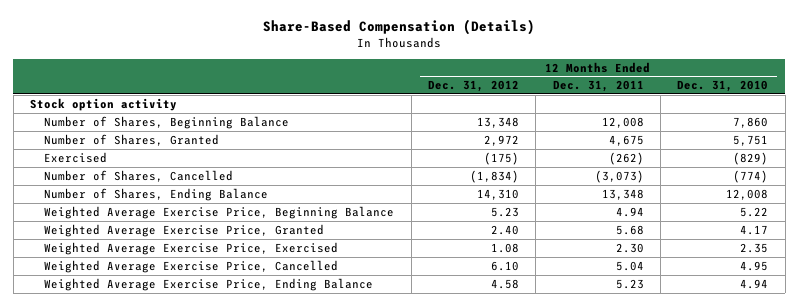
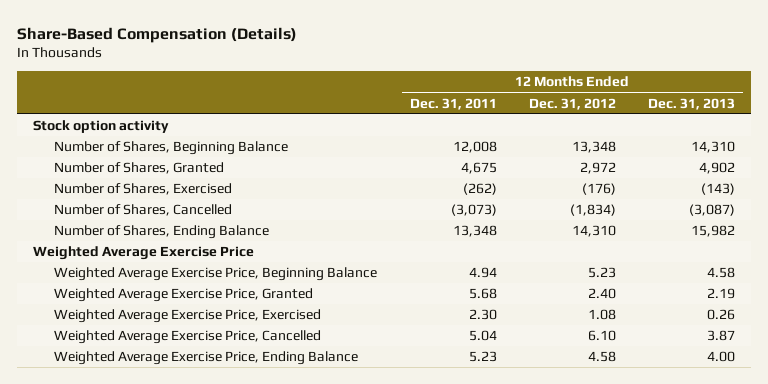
[677,80,769,93] Dec. 31, 2010 -> none
none -> [647,97,735,110] Dec. 31, 2013
[44,151,108,163] Exercised -> [54,183,233,196] Number of Shares, Exercised
[483,151,519,165] (175) -> [581,183,616,196] (176)
none -> [33,246,255,261] Weighted Average Exercise Price

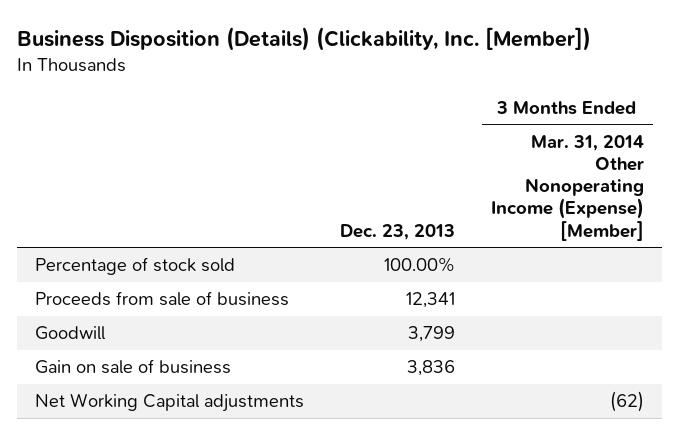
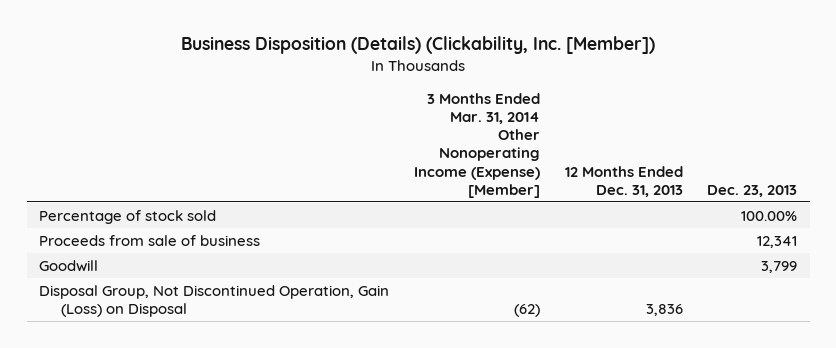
none -> [564,165,683,197] 12 Months Ended Dec. 31, 2013
[34,359,231,375] Gain on sale of business -> none
[34,393,304,413] Net Working Capital adjustments -> none
none -> [39,284,390,317] Disposal Group, Not Discontinued Operation, Gain (Loss) on Disposal

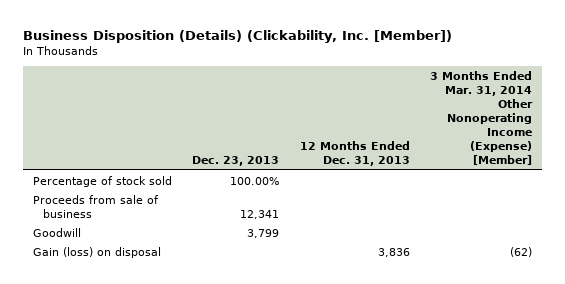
[39,284,390,317] Disposal Group, Not Discontinued Operation, Gain (Loss) on Disposal -> [33,246,162,258] Gain (loss) on disposal

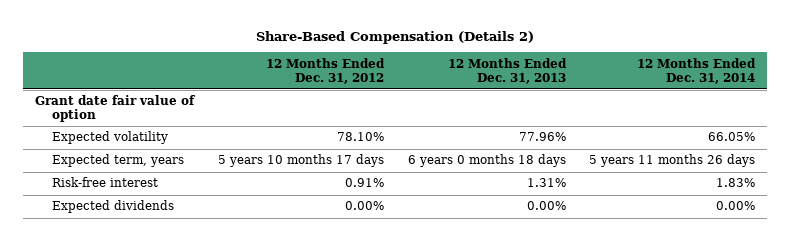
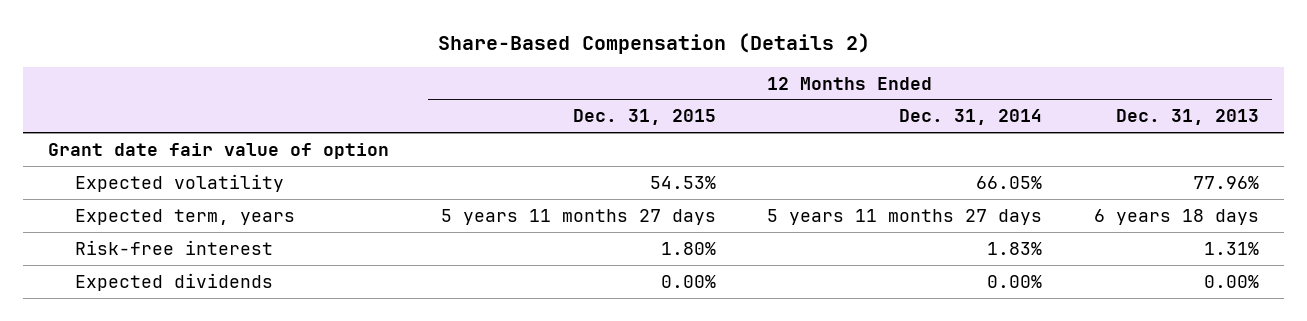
[265,57,385,84] 12 Months Ended Dec. 31, 2012 -> none
none -> [572,109,716,126] Dec. 31, 2015
[407,154,566,168] 6 years 0 months 18 days -> [1093,208,1259,225] 6 years 18 days
[589,154,756,168] 5 years 11 months 26 days -> [767,208,1043,225] 5 years 11 months 27 days

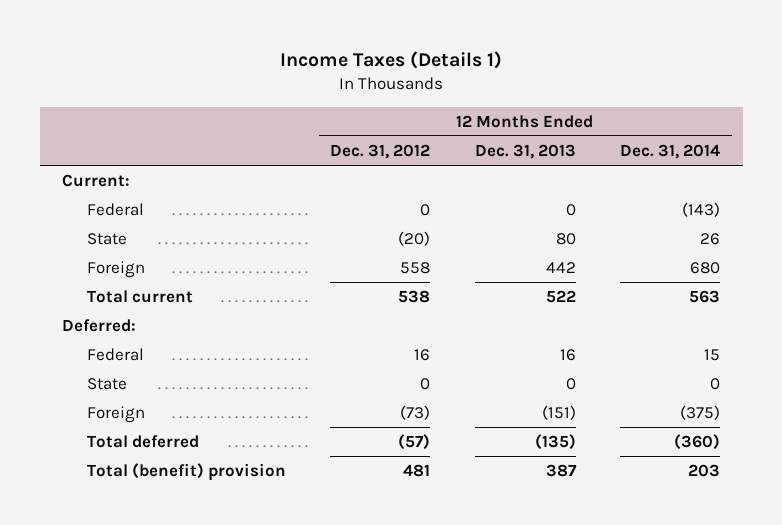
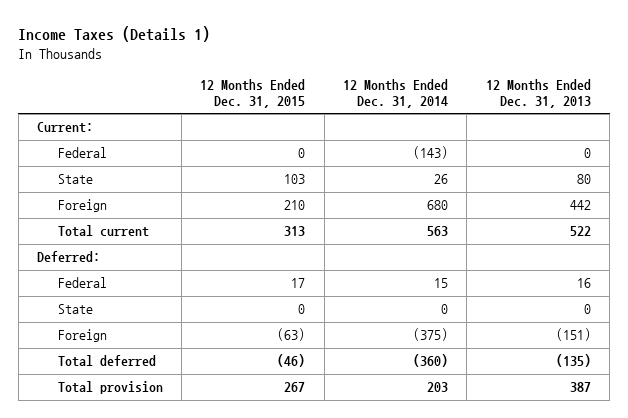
[330,143,431,159] Dec. 31, 2012 -> none
none -> [200,78,306,108] 12 Months Ended Dec. 31, 2015
[86,463,286,482] Total (benefit) provision -> [57,381,163,395] Total provision

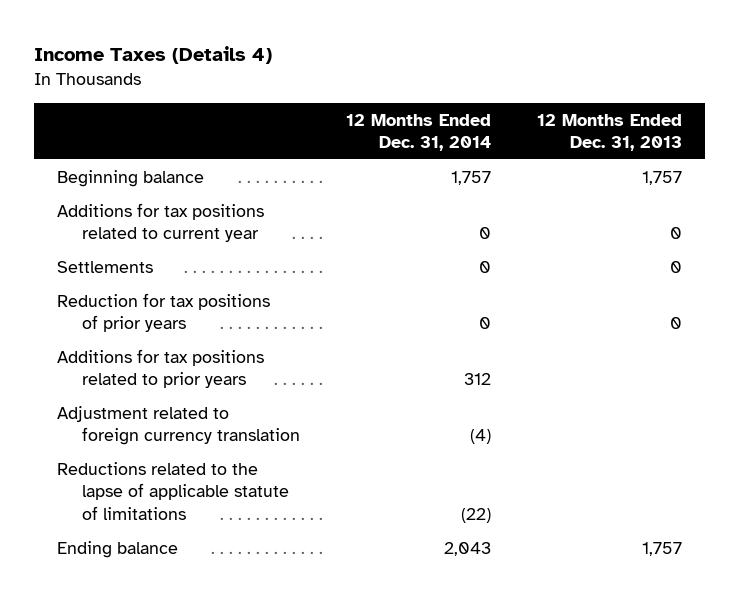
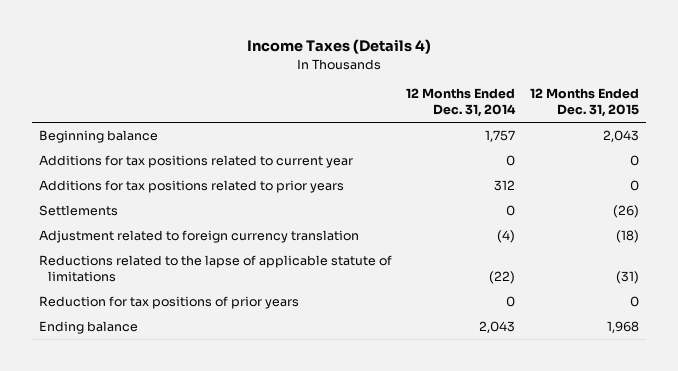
[537,113,683,152] 12 Months Ended Dec. 31, 2013 -> none
none -> [530,88,640,118] 12 Months Ended Dec. 31, 2015
[57,260,154,273] Settlements -> [38,205,118,217] Settlements
[57,292,271,333] Reduction for tax positions of prior years -> [38,296,299,310] Reduction for tax positions of prior years

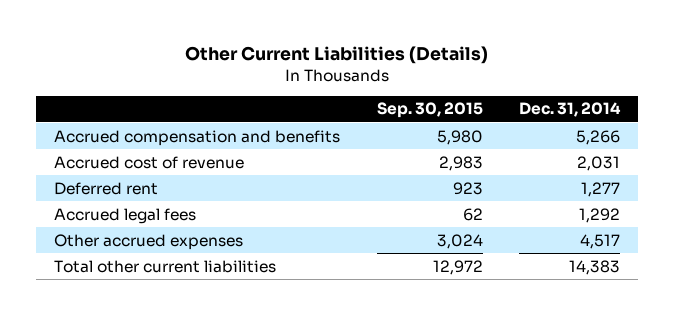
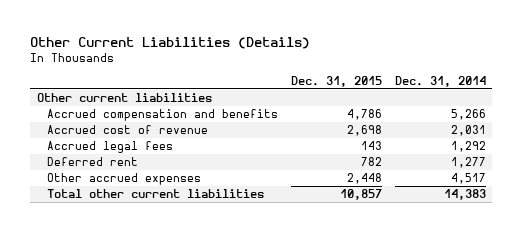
[376,102,483,119] Sep. 30, 2015 -> none
none -> [290,76,382,88] Dec. 31, 2015
none -> [36,93,212,103] Other current liabilities
[54,181,159,195] Deferred rent -> [46,157,138,167] Deferred rent

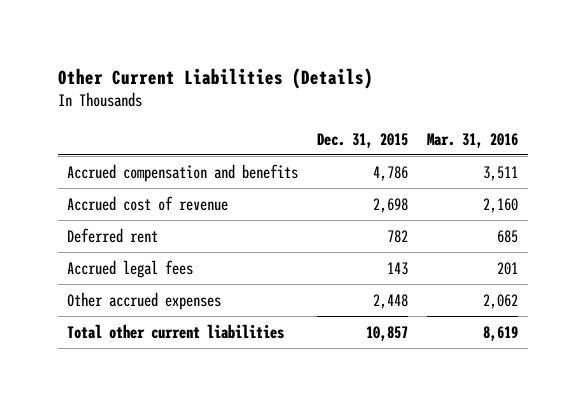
[394,76,486,88] Dec. 31, 2014 -> none
none -> [427,132,519,148] Mar. 31, 2016
[36,93,212,103] Other current liabilities -> none
[46,141,173,154] Accrued legal fees -> [67,259,194,278] Accrued legal fees

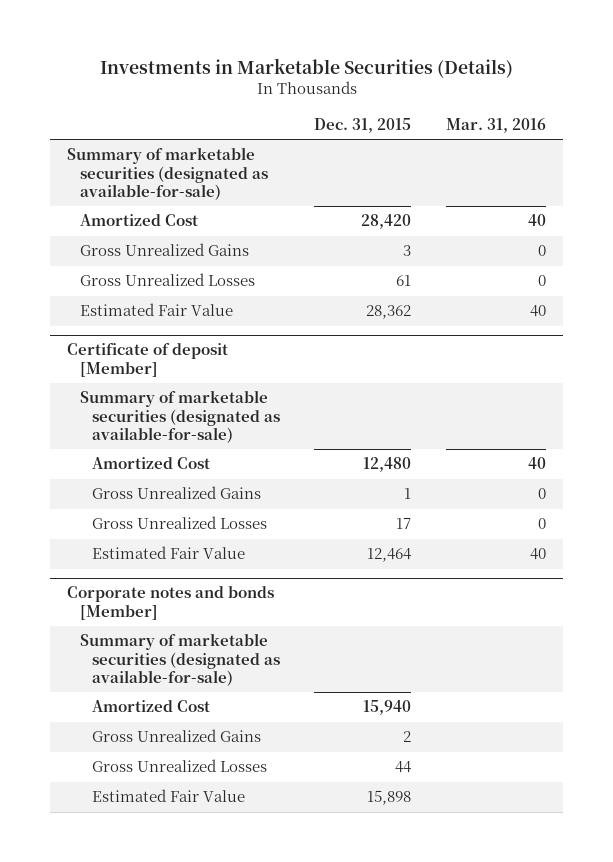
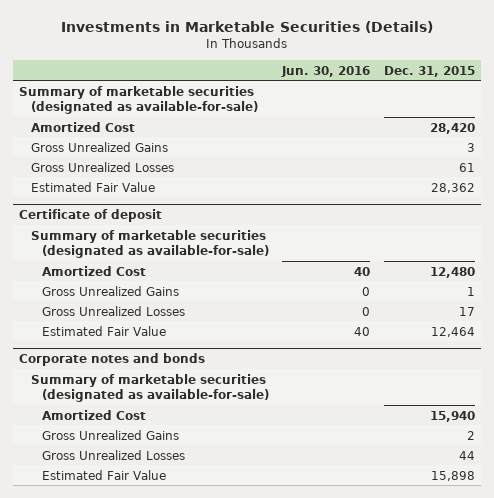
[445,117,546,133] Mar. 31, 2016 -> none
none -> [281,65,371,77] Jun. 30, 2016
[67,343,229,377] Certificate of deposit [Member] -> [19,209,163,223] Certificate of deposit
[67,586,275,620] Corporate notes and bonds [Member] -> [19,353,206,367] Corporate notes and bonds

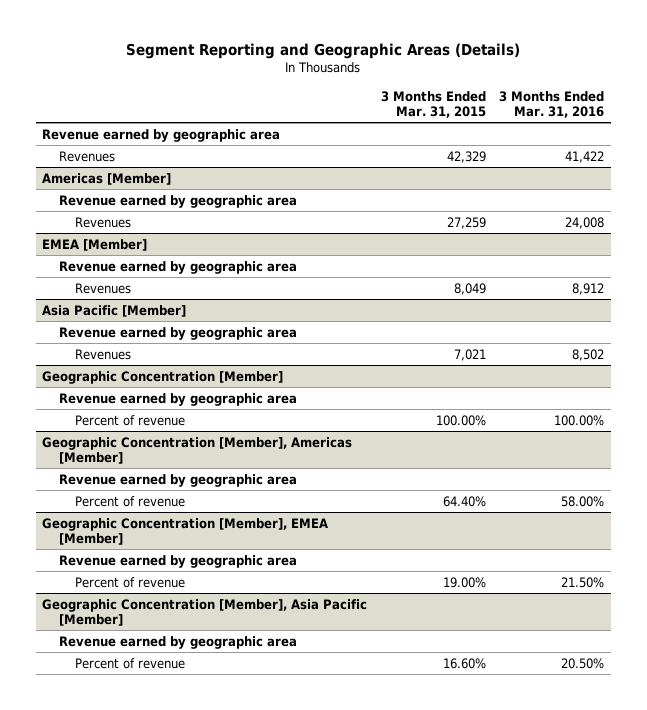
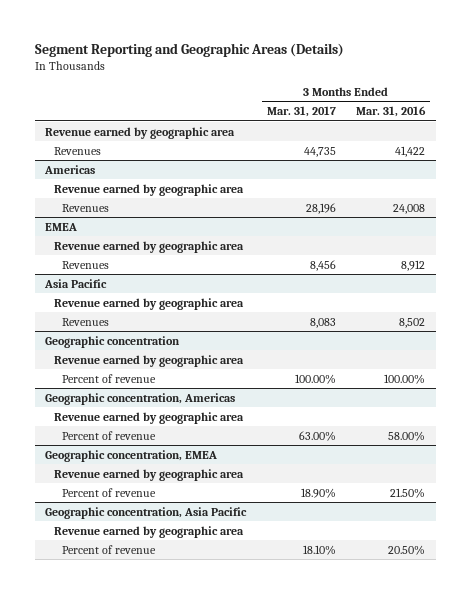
[380,90,486,119] 3 Months Ended Mar. 31, 2015 -> none
none -> [266,105,336,117] Mar. 31, 2017
[42,172,172,185] Americas [Member] -> [44,164,96,174] Americas
[42,238,148,251] EMEA [Member] -> [45,222,78,231] EMEA
[42,304,187,317] Asia Pacific [Member] -> [44,278,108,288] Asia Pacific
[42,370,284,384] Geographic Concentration [Member] -> [45,335,181,348] Geographic concentration
[42,436,353,464] Geographic Concentration [Member], Americas [Member] -> [45,392,236,405] Geographic concentration, Americas
[42,517,329,545] Geographic Concentration [Member], EMEA [Member] -> [45,449,218,462] Geographic concentration, EMEA
[42,598,368,626] Geographic Concentration [Member], Asia Pacific [Member] -> [45,506,248,519] Geographic concentration, Asia Pacific

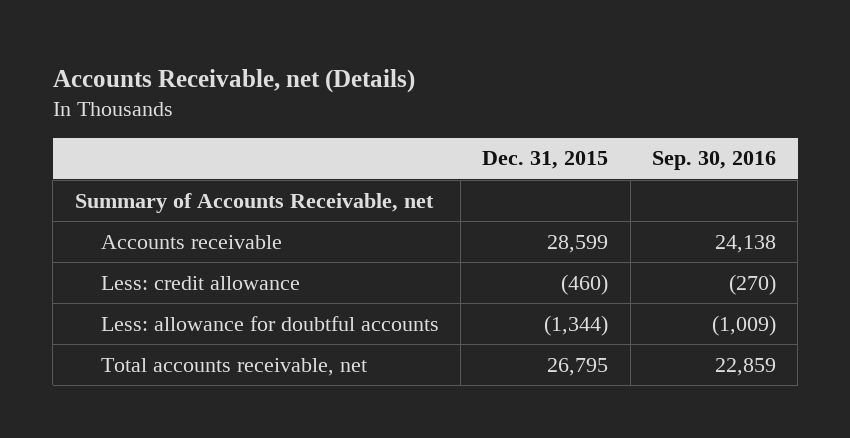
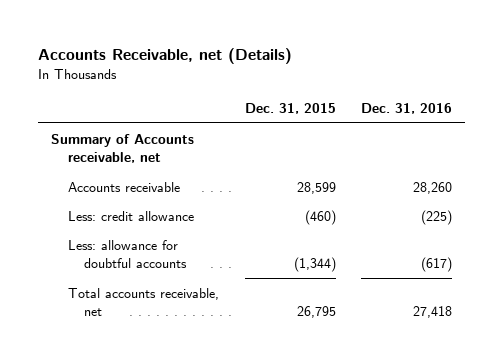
[651,151,776,171] Sep. 30, 2016 -> none
none -> [361,102,453,114] Dec. 31, 2016
[74,192,434,213] Summary of Accounts Receivable, net -> [51,133,195,163] Summary of Accounts receivable, net

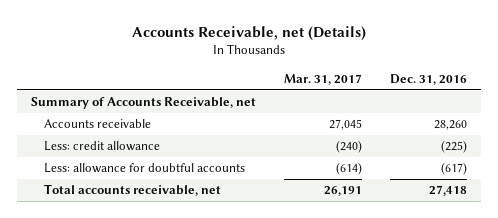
[244,102,336,114] Dec. 31, 2015 -> none
none -> [283,73,362,85] Mar. 31, 2017
[51,133,195,163] Summary of Accounts receivable, net -> [30,97,256,110] Summary of Accounts Receivable, net

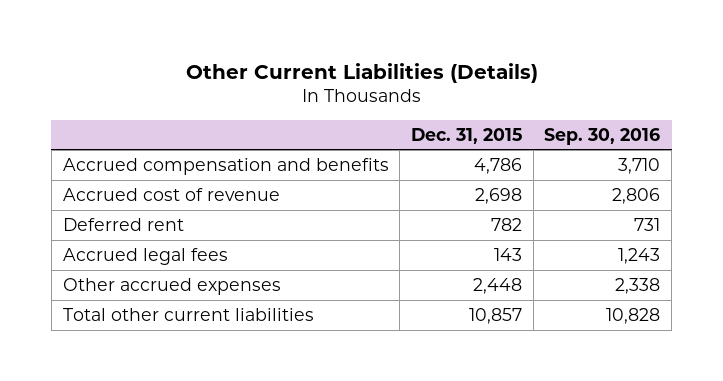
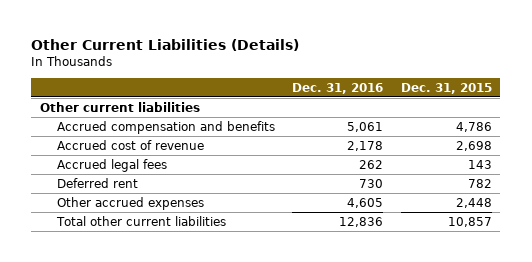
[544,127,661,145] Sep. 30, 2016 -> none
none -> [292,82,384,94] Dec. 31, 2016
none -> [39,101,200,112] Other current liabilities
[62,217,184,231] Deferred rent -> [56,177,138,188] Deferred rent

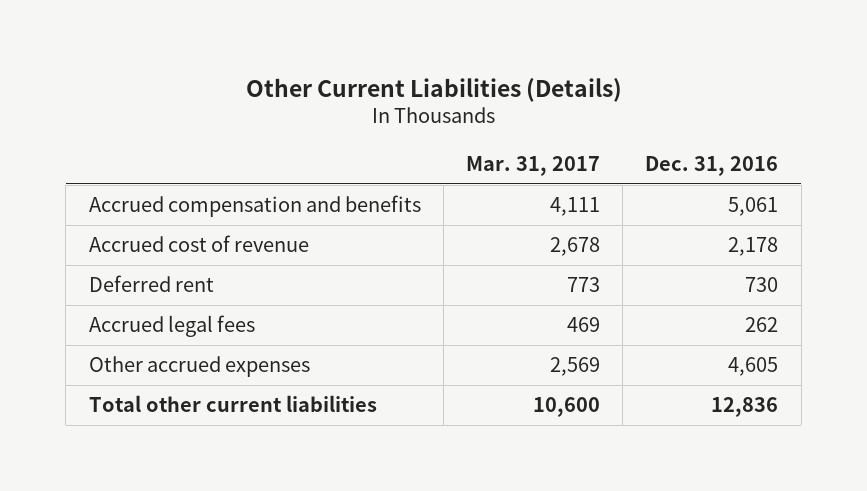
[400,82,492,94] Dec. 31, 2015 -> none
none -> [466,155,601,176] Mar. 31, 2017
[39,101,200,112] Other current liabilities -> none
[56,158,167,172] Accrued legal fees -> [88,315,255,338] Accrued legal fees

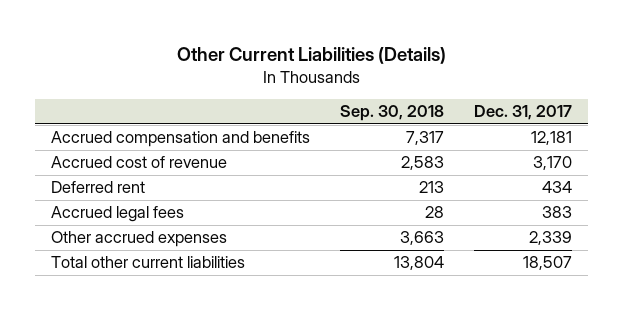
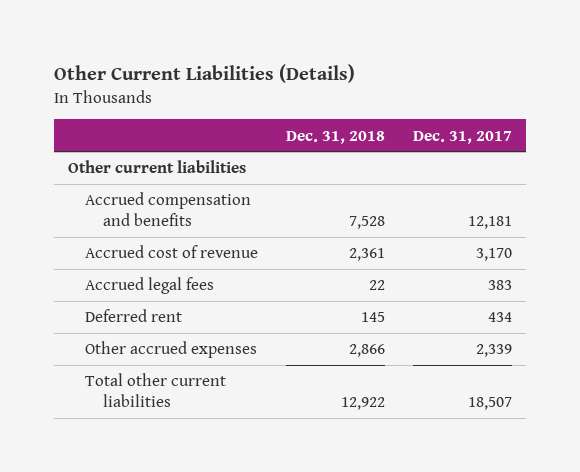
[340,105,445,122] Sep. 30, 2018 -> none
none -> [286,130,386,144] Dec. 31, 2018
none -> [67,160,246,174] Other current liabilities
[50,181,145,194] Deferred rent -> [85,309,183,323] Deferred rent

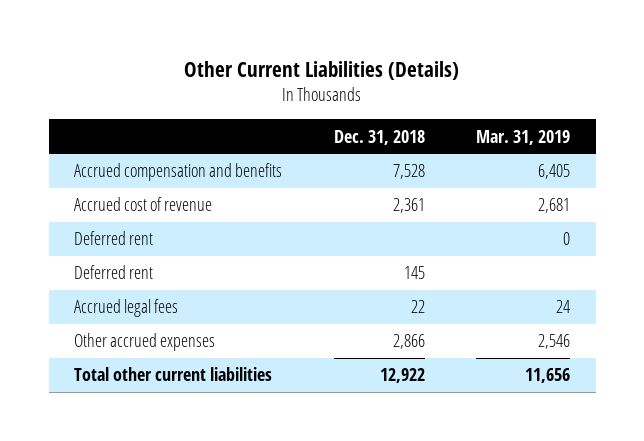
[413,130,513,144] Dec. 31, 2017 -> none
none -> [475,129,570,145] Mar. 31, 2019
[67,160,246,174] Other current liabilities -> none
none -> [74,231,154,246] Deferred rent
[85,277,215,295] Accrued legal fees -> [74,299,179,318] Accrued legal fees

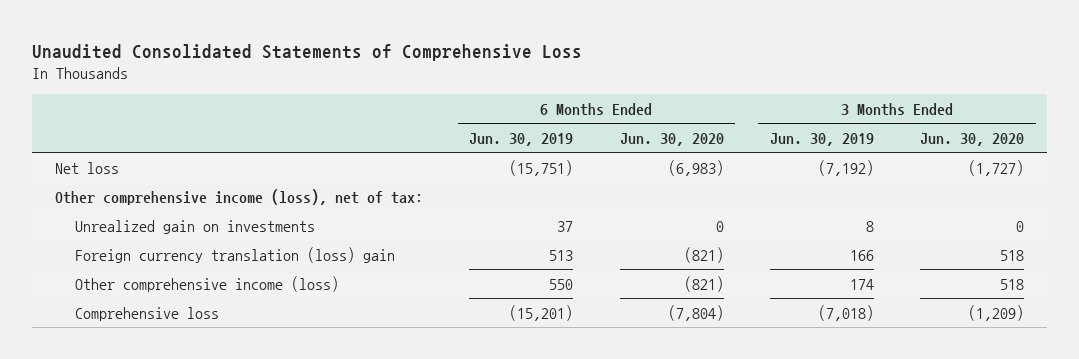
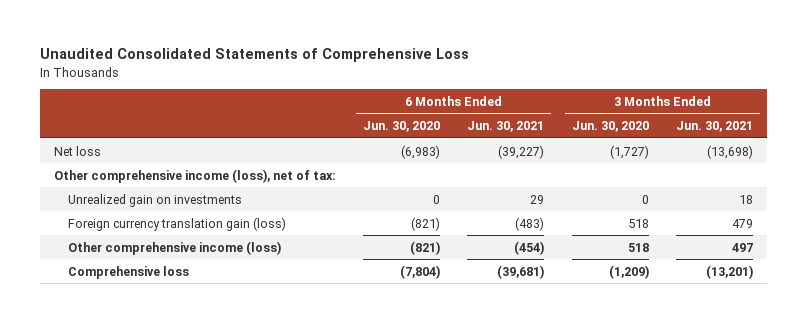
[469,132,574,146] Jun. 30, 2019 -> none
[769,132,874,146] Jun. 30, 2019 -> none
none -> [467,121,545,133] Jun. 30, 2021
none -> [676,121,754,133] Jun. 30, 2021
[74,246,395,263] Foreign currency translation (loss) gain -> [68,216,287,231] Foreign currency translation gain (loss)

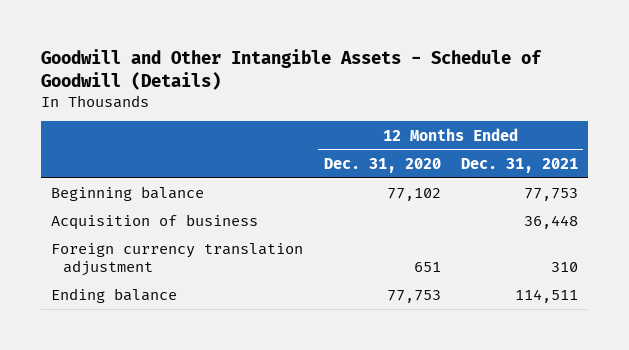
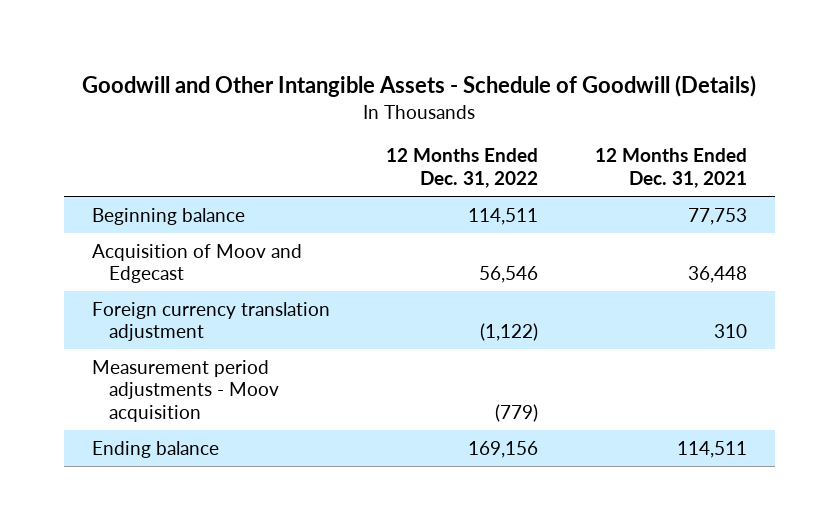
[323,157,441,173] Dec. 31, 2020 -> none
none -> [386,148,539,189] 12 Months Ended Dec. 31, 2022
[51,214,259,231] Acquisition of business -> [92,243,303,284] Acquisition of Moov and Edgecast
none -> [92,359,279,423] Measurement period adjustments - Moov acquisition

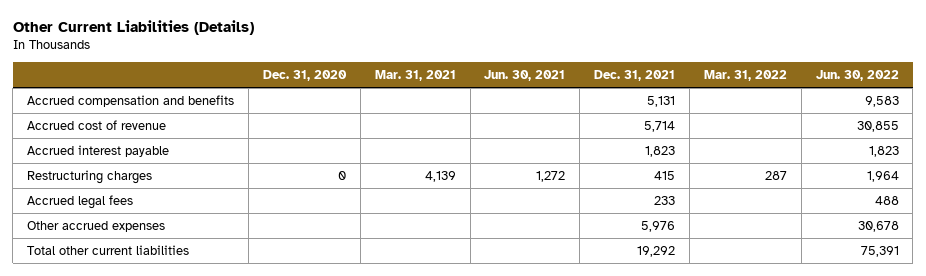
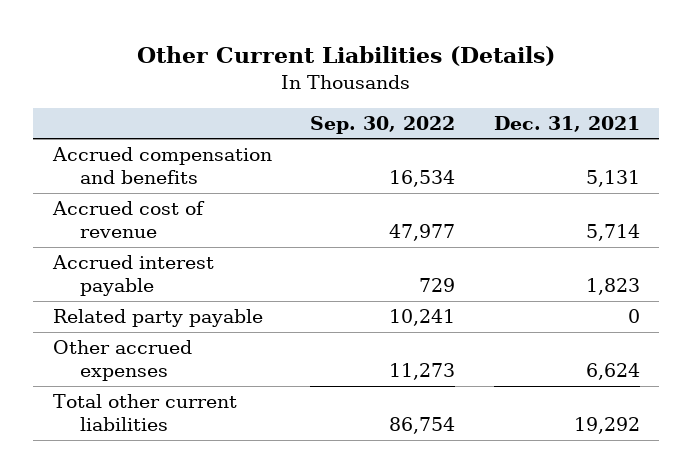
[262,69,347,81] Dec. 31, 2020 -> none
[374,69,456,81] Mar. 31, 2021 -> none
[484,69,566,81] Jun. 30, 2021 -> none
[703,69,787,81] Mar. 31, 2022 -> none
[815,69,899,81] Jun. 30, 2022 -> none
none -> [310,116,456,135] Sep. 30, 2022
[27,169,153,184] Restructuring charges -> none
[27,194,134,209] Accrued legal fees -> none
none -> [52,309,263,328] Related party payable
[641,220,676,232] 5,976 -> [585,363,640,381] 6,624

